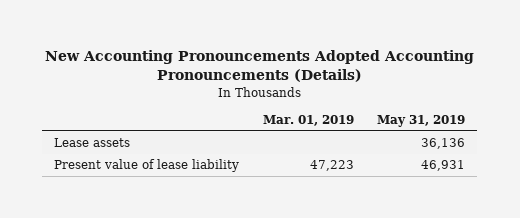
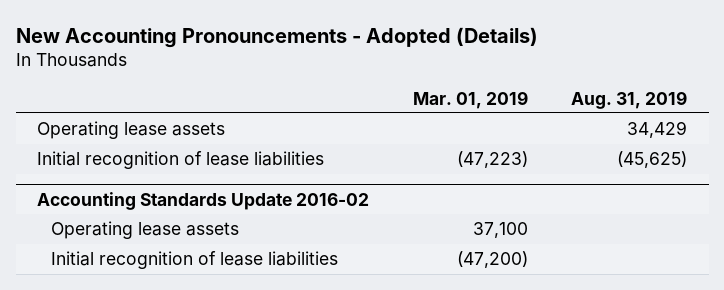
[44,50,474,83] New Accounting Pronouncements Adopted Accounting Pronouncements (Details) -> [15,26,538,48] New Accounting Pronouncements - Adopted (Details)
[377,115,466,128] May 31, 2019 -> none
none -> [571,90,688,109] Aug. 31, 2019
[54,138,131,148] Lease assets -> [37,121,226,140] Operating lease assets
[54,159,240,173] Present value of lease liability -> [37,151,325,170] Initial recognition of lease liabilities
[309,160,354,172] 47,223 -> [456,151,528,169] (47,223)
none -> [37,191,370,210] Accounting Standards Update 2016-02
none -> [51,221,240,240] Operating lease assets
none -> [51,251,339,270] Initial recognition of lease liabilities

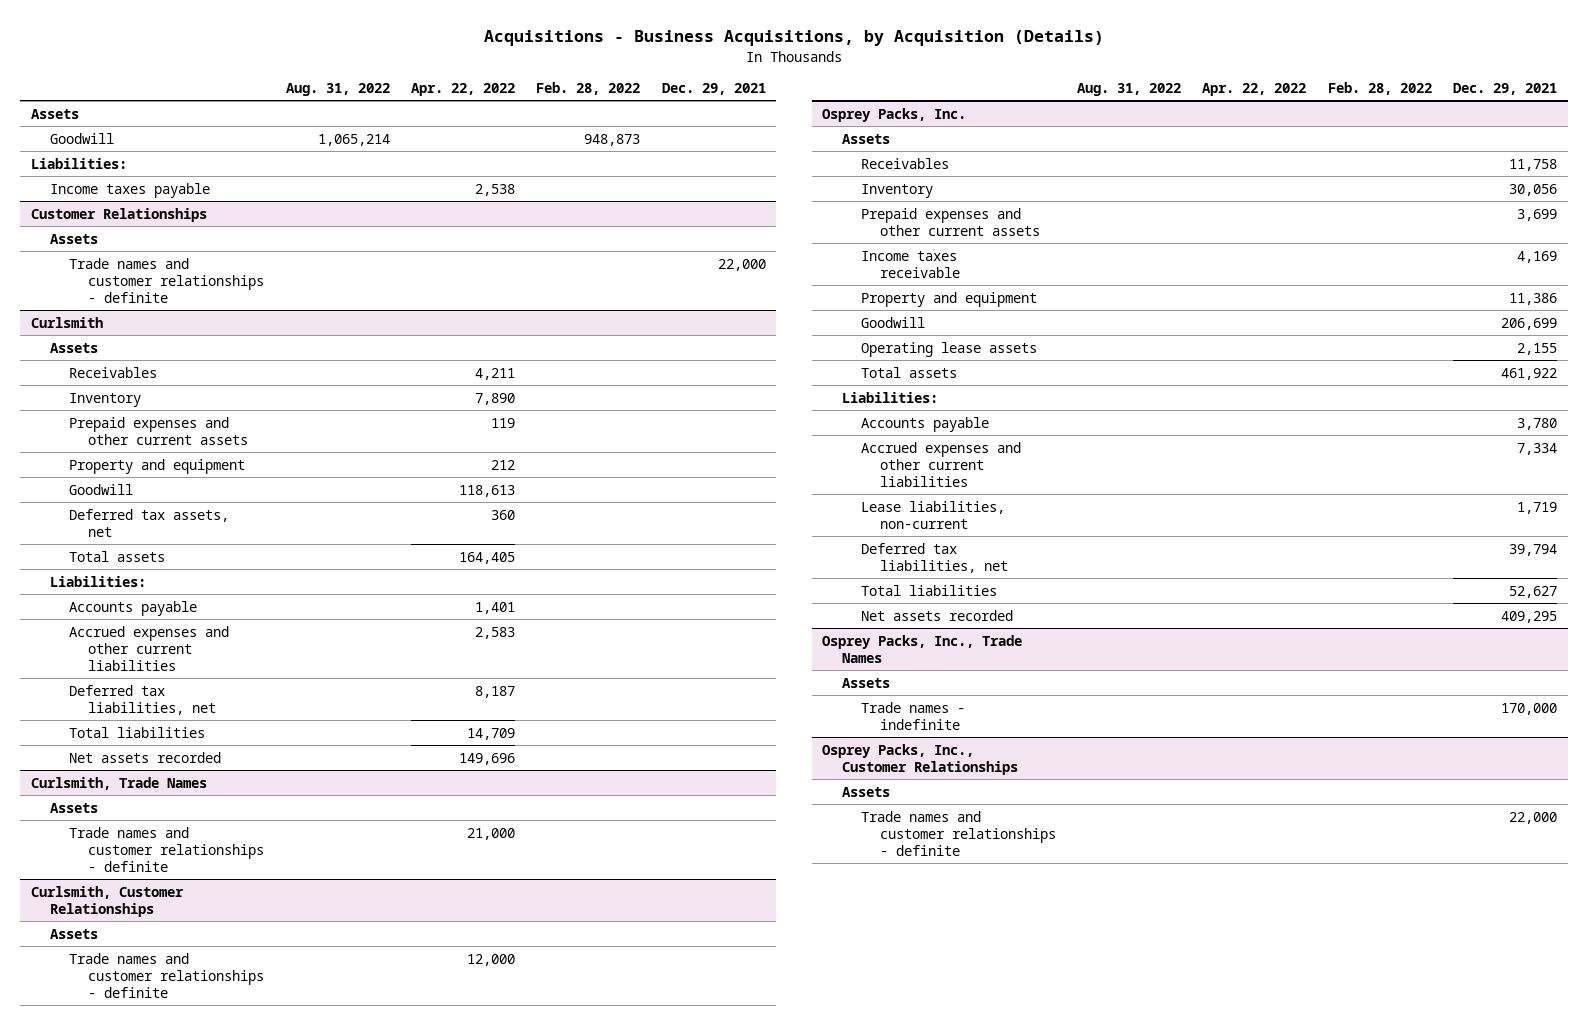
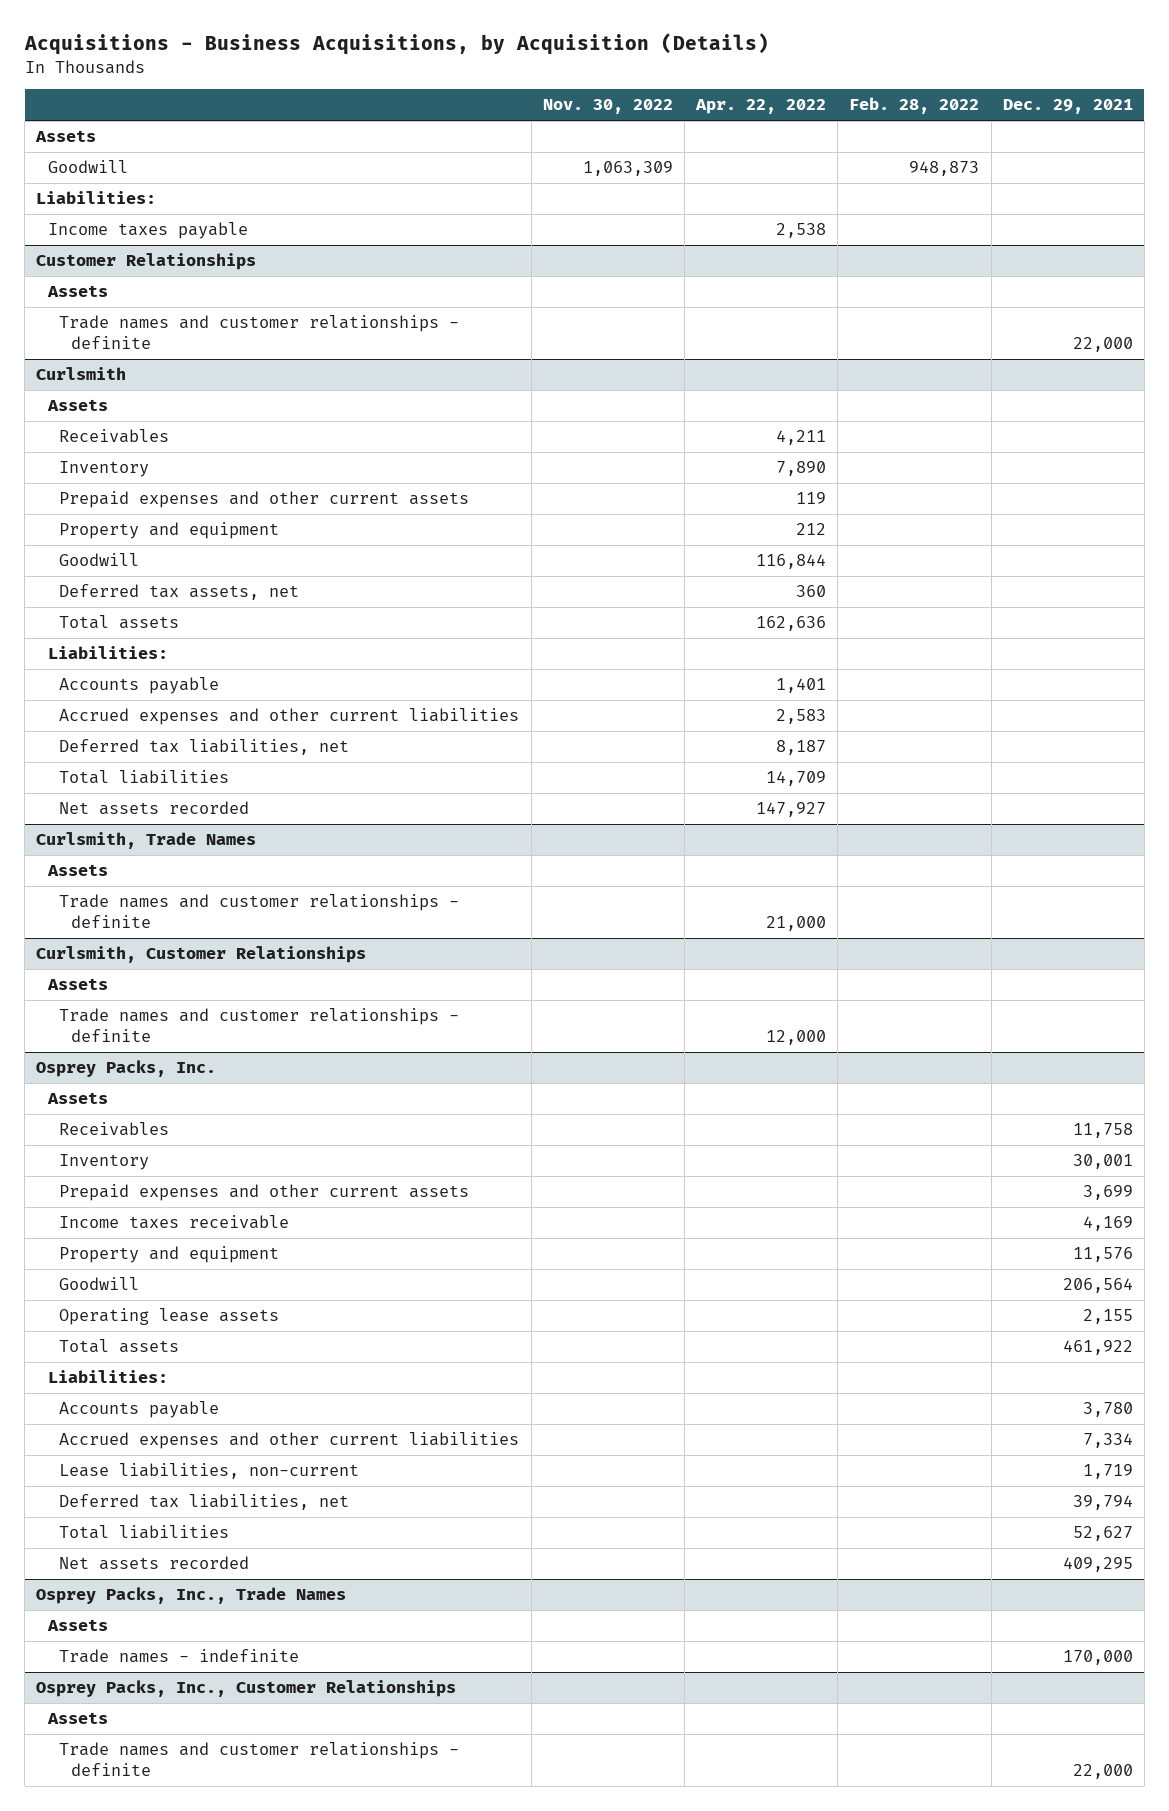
[285,83,390,97] Aug. 31, 2022 -> none
none -> [542,99,673,115] Nov. 30, 2022
[458,484,515,497] 118,613 -> [756,554,827,570] 116,844
[458,551,515,564] 164,405 -> [756,616,827,632] 162,636
[458,752,515,765] 149,696 -> [756,802,827,818] 147,927
[1509,183,1558,196] 30,056 -> [1072,1154,1133,1170] 30,001
[1509,292,1558,305] 11,386 -> [1072,1247,1133,1263] 11,576
[1501,317,1558,330] 206,699 -> [1062,1278,1133,1294] 206,564

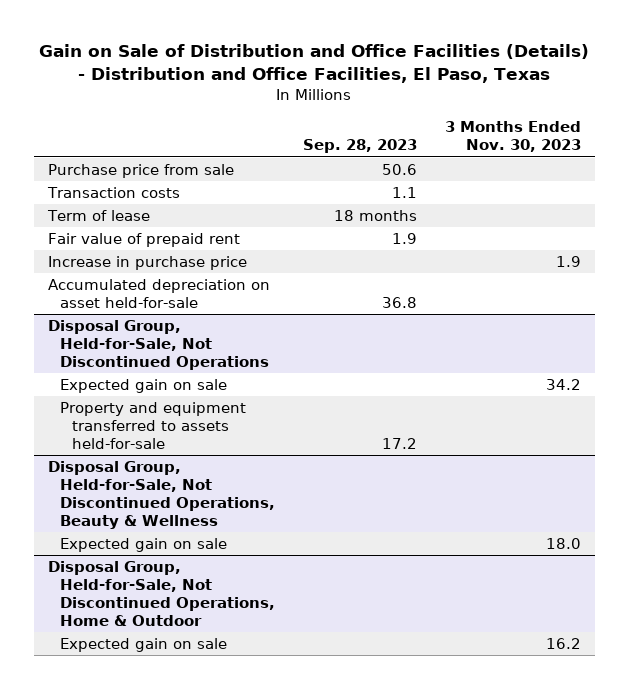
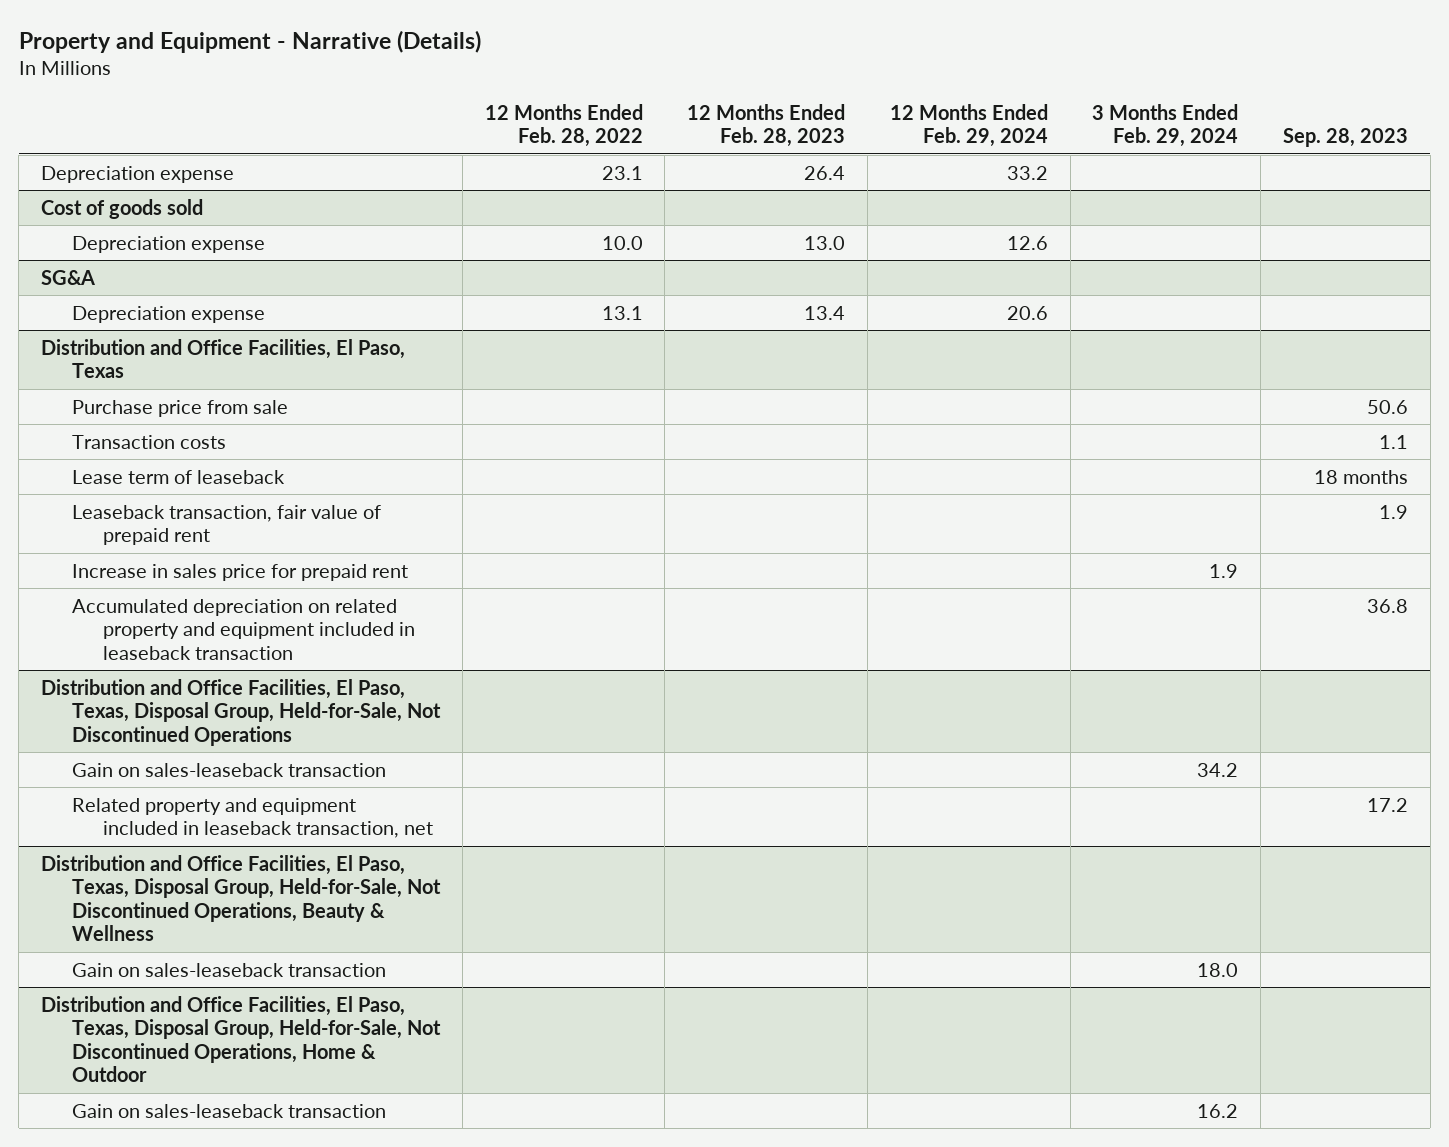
[39,44,590,84] Gain on Sale of Distribution and Office Facilities (Details) - Distribution and Office Facilities, El Paso, Texas -> [18,29,481,53] Property and Equipment - Narrative (Details)
[444,121,581,153] 3 Months Ended Nov. 30, 2023 -> none
none -> [484,103,643,148] 12 Months Ended Feb. 28, 2022
none -> [687,103,846,148] 12 Months Ended Feb. 28, 2023
none -> [889,103,1048,148] 12 Months Ended Feb. 29, 2024
none -> [1092,103,1239,148] 3 Months Ended Feb. 29, 2024
[48,164,235,179] Purchase price from sale -> none
[47,187,181,199] Transaction costs -> none
[47,210,151,222] Term of lease -> none
[48,233,241,248] Fair value of prepaid rent -> none
[48,256,248,271] Increase in purchase price -> none
[48,279,271,309] Accumulated depreciation on asset held-for-sale -> none
[59,379,227,394] Expected gain on sale -> none
[59,402,246,450] Property and equipment transferred to assets held-for-sale -> none
none -> [40,165,234,183] Depreciation expense
none -> [40,198,203,219] Cost of goods sold
none -> [72,235,266,253] Depreciation expense
none -> [40,269,95,285] SG&A
none -> [72,305,266,323] Depreciation expense
[48,320,269,371] Disposal Group, Held-for-Sale, Not Discontinued Operations -> [40,338,405,379] Distribution and Office Facilities, El Paso, Texas
none -> [72,399,289,417] Purchase price from sale
none -> [72,434,227,449] Transaction costs
none -> [72,469,286,484] Lease term of leaseback
none -> [72,504,382,546] Leaseback transaction, fair value of prepaid rent
none -> [72,563,409,581] Increase in sales price for prepaid rent
none -> [72,598,416,660] Accumulated depreciation on related property and equipment included in leaseback transaction
none -> [40,678,442,746] Distribution and Office Facilities, El Paso, Texas, Disposal Group, Held-for-Sale, Not Discontinued Operations
none -> [72,762,387,777] Gain on sales-leaseback transaction
none -> [72,797,434,839] Related property and equipment included in leaseback transaction, net
[48,461,275,530] Disposal Group, Held-for-Sale, Not Discontinued Operations, Beauty & Wellness -> [40,854,442,942] Distribution and Office Facilities, El Paso, Texas, Disposal Group, Held-for-Sale, Not Discontinued Operations, Beauty & Wellness
[59,538,227,553] Expected gain on sale -> [72,962,387,977] Gain on sales-leaseback transaction
[48,561,275,627] Disposal Group, Held-for-Sale, Not Discontinued Operations, Home & Outdoor -> [40,995,442,1083] Distribution and Office Facilities, El Paso, Texas, Disposal Group, Held-for-Sale, Not Discontinued Operations, Home & Outdoor
[59,638,227,653] Expected gain on sale -> [72,1103,387,1118] Gain on sales-leaseback transaction

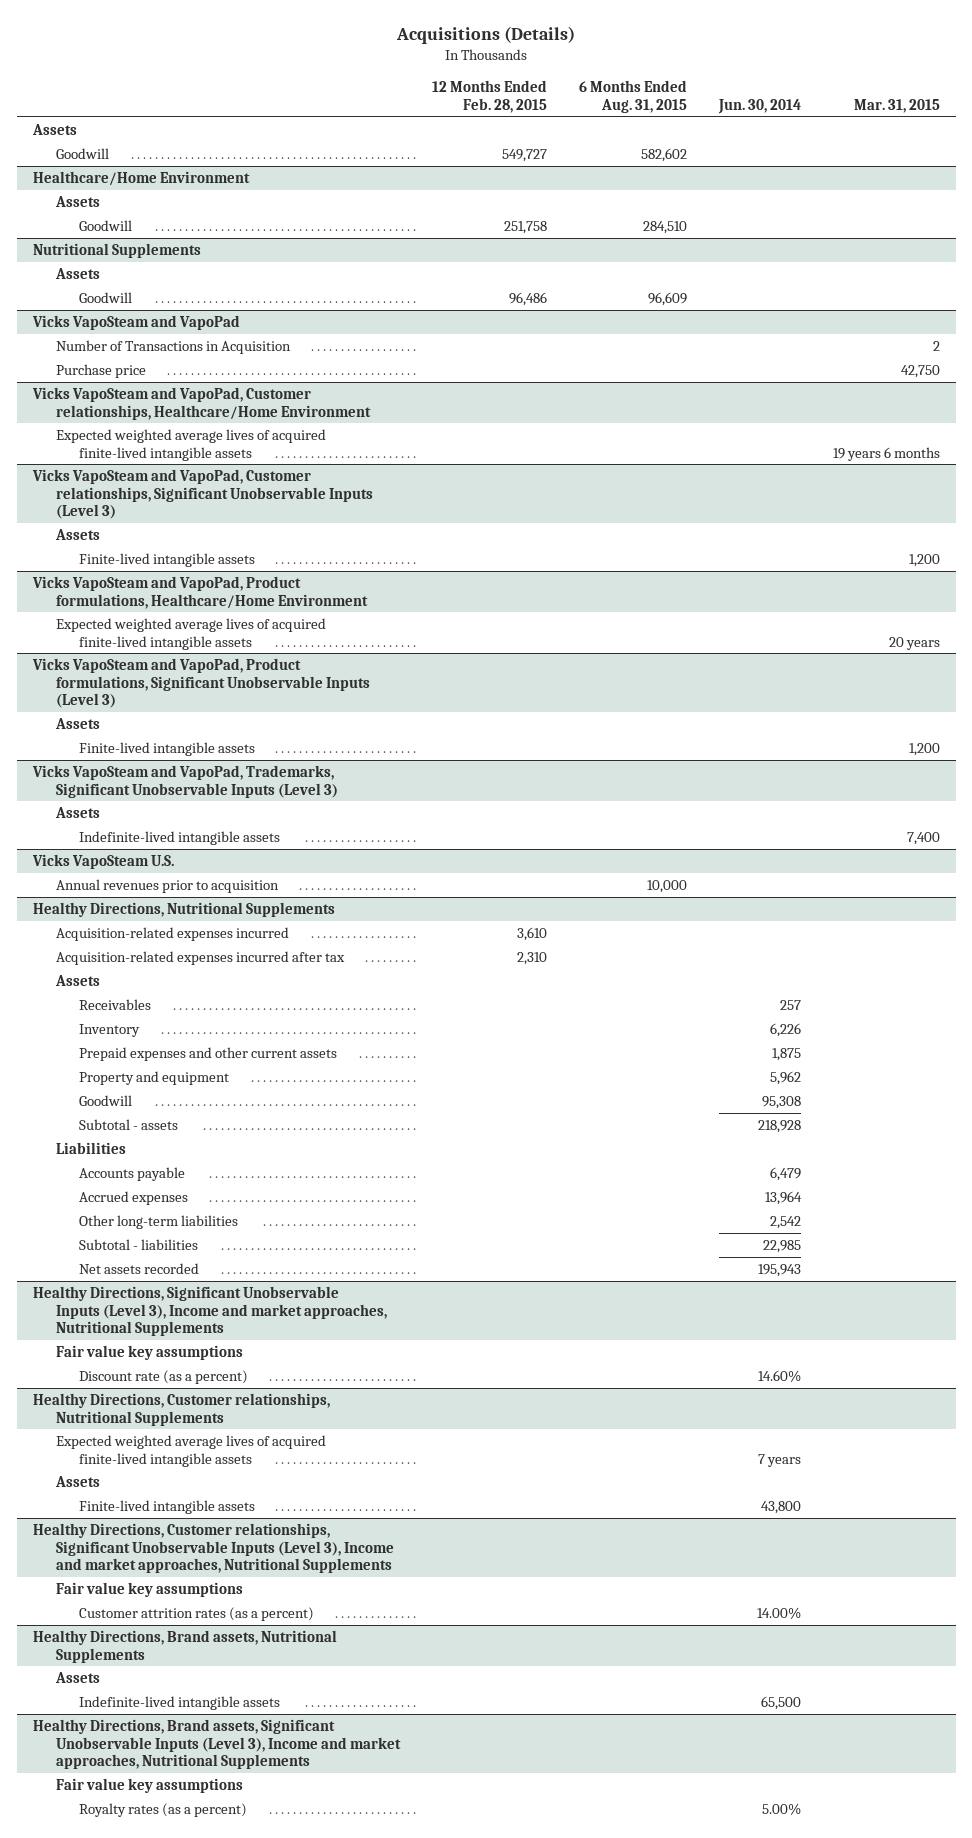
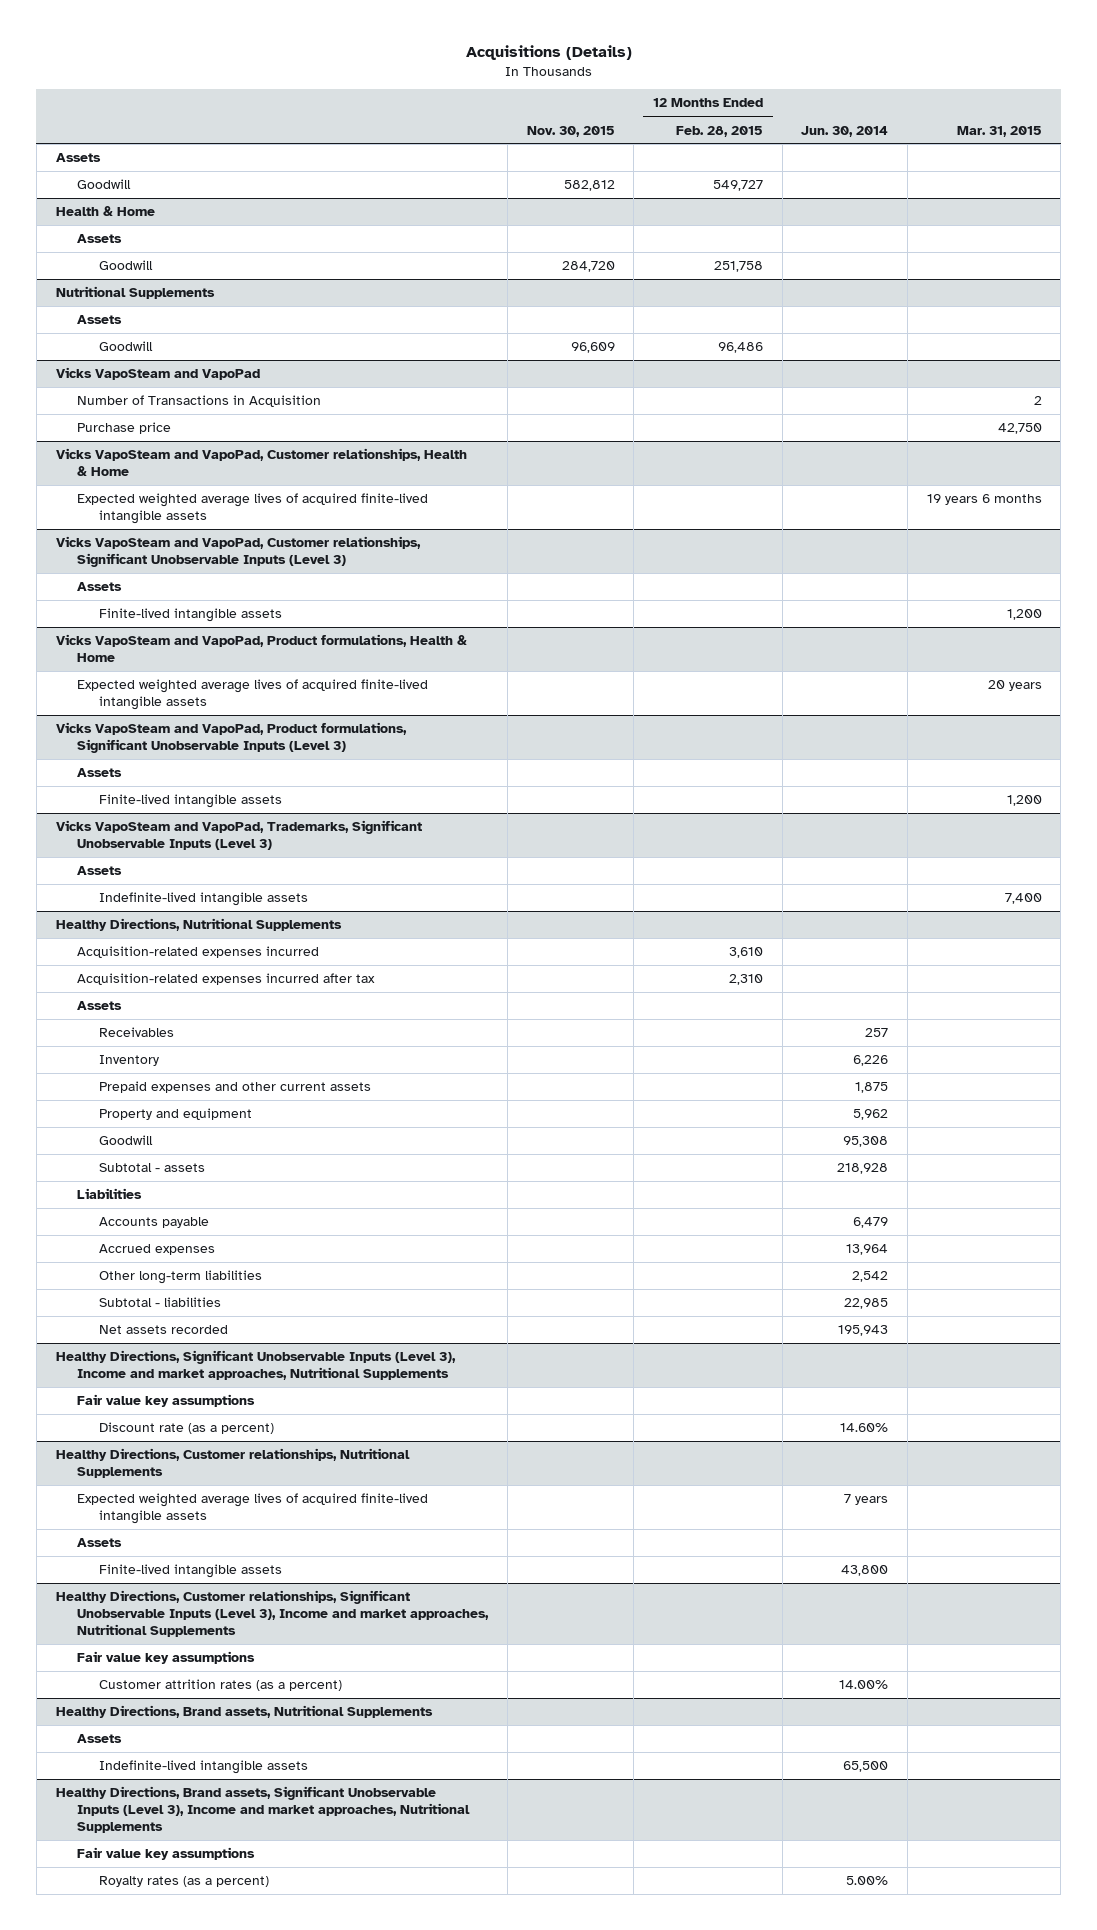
[578,80,687,114] 6 Months Ended Aug. 31, 2015 -> none
none -> [526,125,615,137] Nov. 30, 2015
[32,170,250,186] Healthcare/Home Environment -> [55,206,155,217] Health & Home
[31,386,372,420] Vicks VapoSteam and VapoPad, Customer relationships, Healthcare/Home Environment -> [55,448,467,477] Vicks VapoSteam and VapoPad, Customer relationships, Health & Home
[31,575,369,609] Vicks VapoSteam and VapoPad, Product formulations, Healthcare/Home Environment -> [55,634,467,663] Vicks VapoSteam and VapoPad, Product formulations, Health & Home
[31,853,174,869] Vicks VapoSteam U.S. -> none
[56,878,280,893] Annual revenues prior to acquisition -> none

